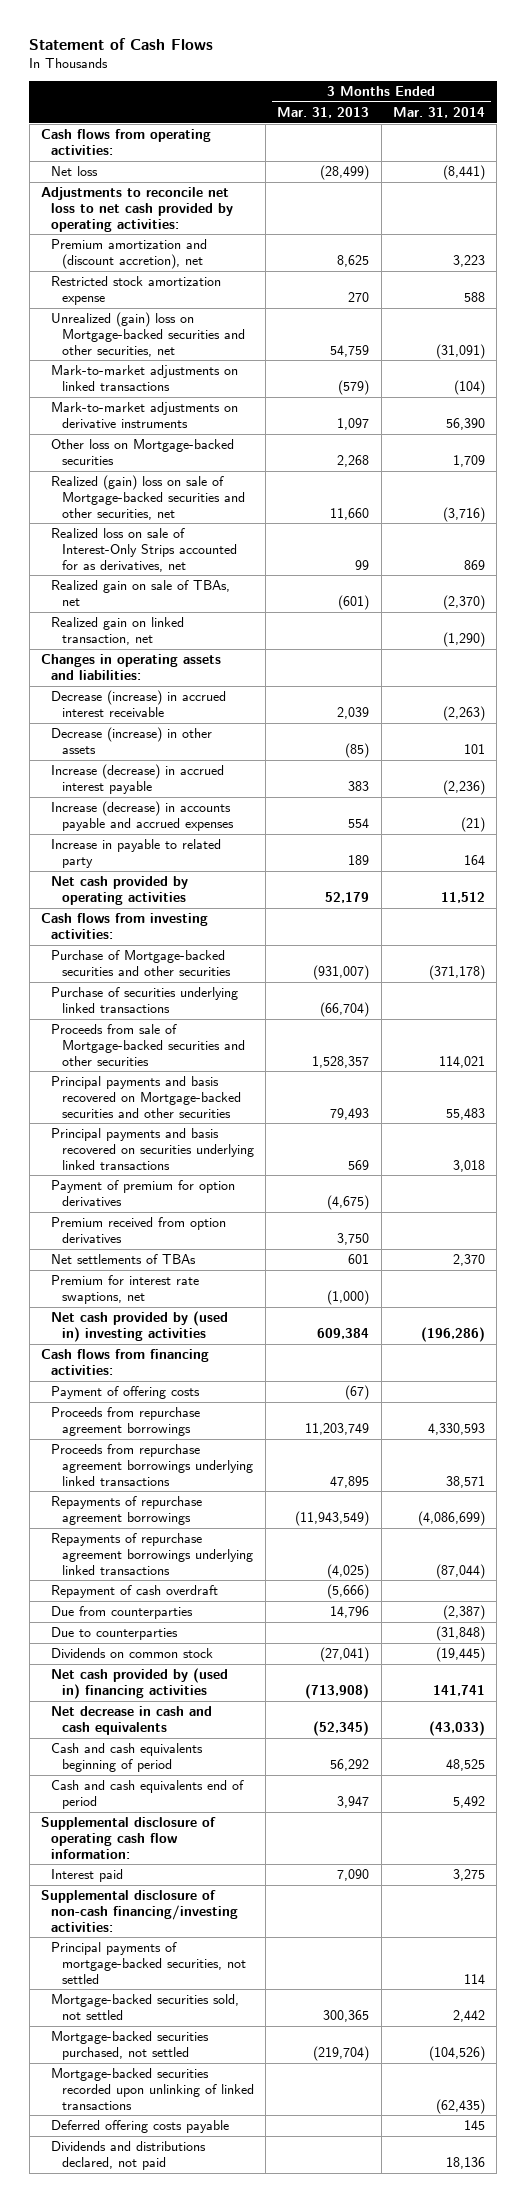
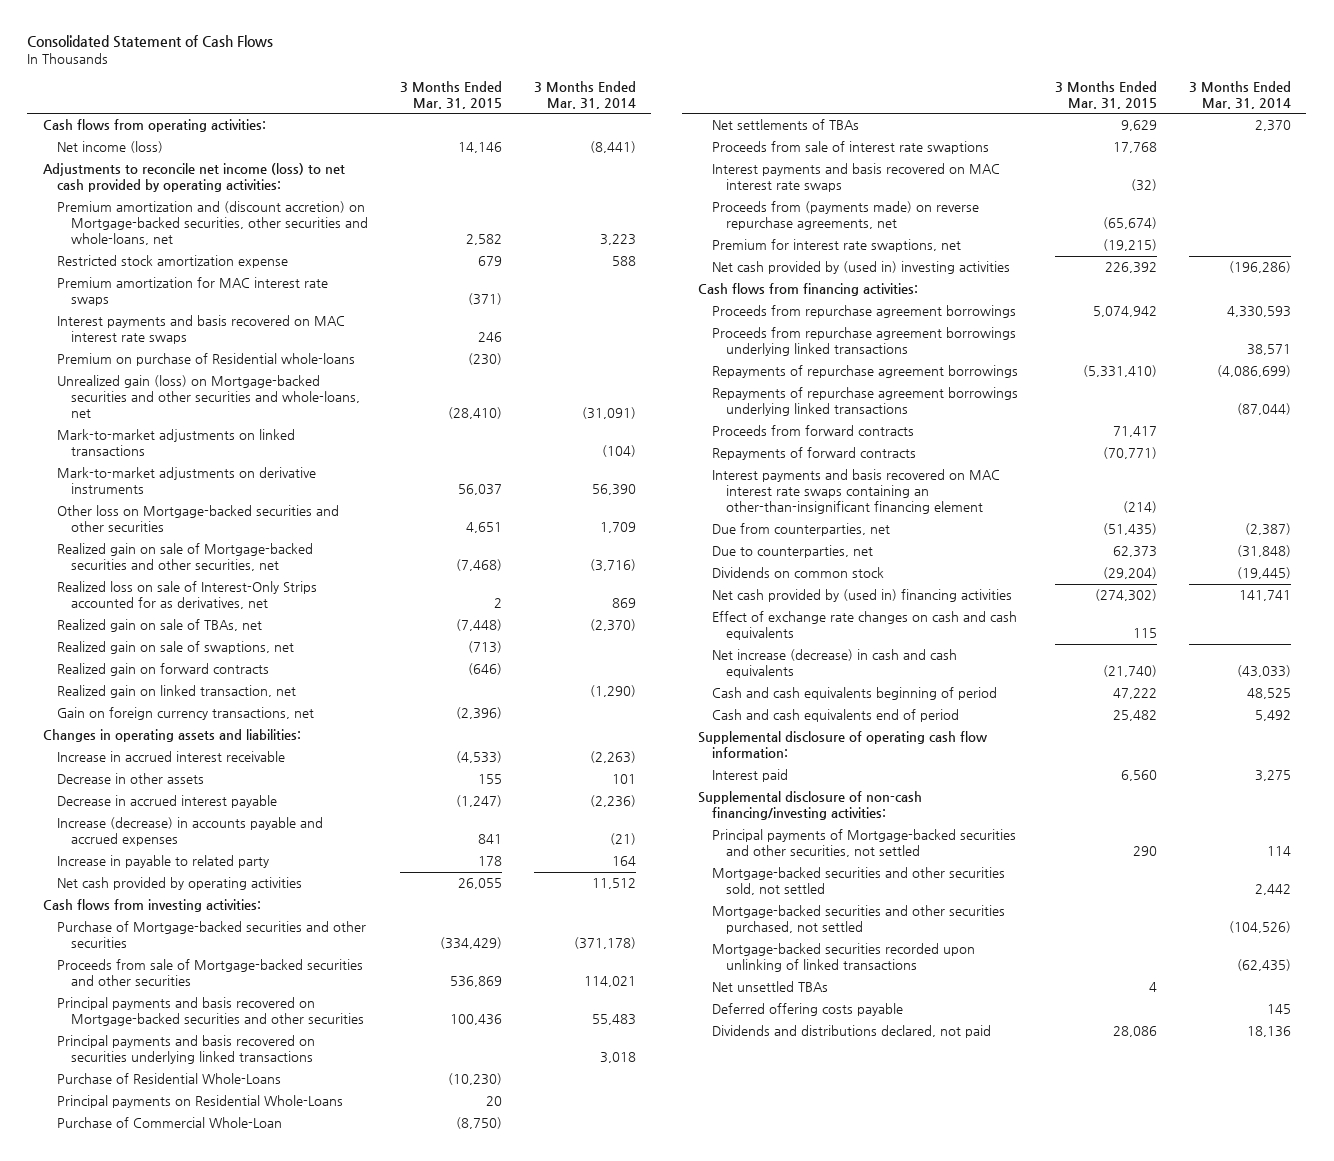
[29,37,214,50] Statement of Cash Flows -> [27,35,274,49] Consolidated Statement of Cash Flows
[277,106,370,118] Mar. 31, 2013 -> none
none -> [399,80,502,109] 3 Months Ended Mar. 31, 2015
[51,166,99,177] Net loss -> [57,141,164,154] Net income (loss)
[40,187,234,232] Adjustments to reconcile net loss to net cash provided by operating activities: -> [42,163,345,193] Adjustments to reconcile net income (loss) to net cash provided by operating activities:
[51,239,208,269] Premium amortization and (discount accretion), net -> [57,201,369,246] Premium amortization and (discount accretion) on Mortgage-backed securities, other securities and whole-loans, net
none -> [57,277,329,307] Premium amortization for MAC interest rate swaps
none -> [57,315,346,345] Interest payments and basis recovered on MAC interest rate swaps
none -> [57,353,356,367] Premium on purchase of Residential whole-loans
[51,312,246,357] Unrealized (gain) loss on Mortgage-backed securities and other securities, net -> [57,375,361,419] Unrealized gain (loss) on Mortgage-backed securities and other securities and whole-loans, net
[51,439,235,465] Other loss on Mortgage-backed securities -> [57,505,340,533] Other loss on Mortgage-backed securities and other securities
[51,475,246,520] Realized (gain) loss on sale of Mortgage-backed securities and other securities, net -> [57,543,314,572] Realized gain on sale of Mortgage-backed securities and other securities, net
none -> [57,641,295,655] Realized gain on sale of swaptions, net
none -> [57,663,270,677] Realized gain on forward contracts
none -> [57,707,315,721] Gain on foreign currency transactions, net
[51,690,227,717] Decrease (increase) in accrued interest receivable -> [57,751,286,763] Increase in accrued interest receivable
[51,727,213,754] Decrease (increase) in other assets -> [57,773,205,785] Decrease in other assets
[51,764,225,794] Increase (decrease) in accrued interest payable -> [57,795,278,809] Decrease in accrued interest payable
[51,987,239,1013] Purchase of securities underlying linked transactions -> none
[51,1180,236,1206] Payment of premium for option derivatives -> none
[51,1217,227,1243] Premium received from option derivatives -> none
none -> [57,1073,282,1085] Purchase of Residential Whole-Loans
none -> [57,1095,344,1109] Principal payments on Residential Whole-Loans
none -> [57,1117,283,1129] Purchase of Commercial Whole-Loan
none -> [712,141,990,155] Proceeds from sale of interest rate swaptions
none -> [712,163,1001,193] Interest payments and basis recovered on MAC interest rate swaps
none -> [712,201,980,231] Proceeds from (payments made) on reverse repurchase agreements, net
[51,1386,201,1400] Payment of offering costs -> none
[51,1585,219,1599] Repayment of cash overdraft -> none
none -> [712,425,915,437] Proceeds from forward contracts
none -> [712,447,917,461] Repayments of forward contracts
none -> [712,469,1001,515] Interest payments and basis recovered on MAC interest rate swaps containing an other-than-insignificant financing element
[51,1606,194,1620] Due from counterparties -> [712,523,891,537] Due from counterparties, net
[51,1627,179,1641] Due to counterparties -> [712,545,874,559] Due to counterparties, net
none -> [712,611,1018,641] Effect of exchange rate changes on cash and cash equivalents
[51,1706,213,1735] Net decrease in cash and cash equivalents -> [712,649,958,679] Net increase (decrease) in cash and cash equivalents
[51,1942,247,1984] Principal payments of mortgage-backed securities, not settled -> [712,829,1017,858] Principal payments of Mortgage-backed securities and other securities, not settled
[51,1994,240,2020] Mortgage-backed securities sold, not settled -> [712,867,1006,896] Mortgage-backed securities and other securities sold, not settled
[51,2031,210,2060] Mortgage-backed securities purchased, not settled -> [712,905,1006,935] Mortgage-backed securities and other securities purchased, not settled
none -> [712,981,829,993] Net unsettled TBAs

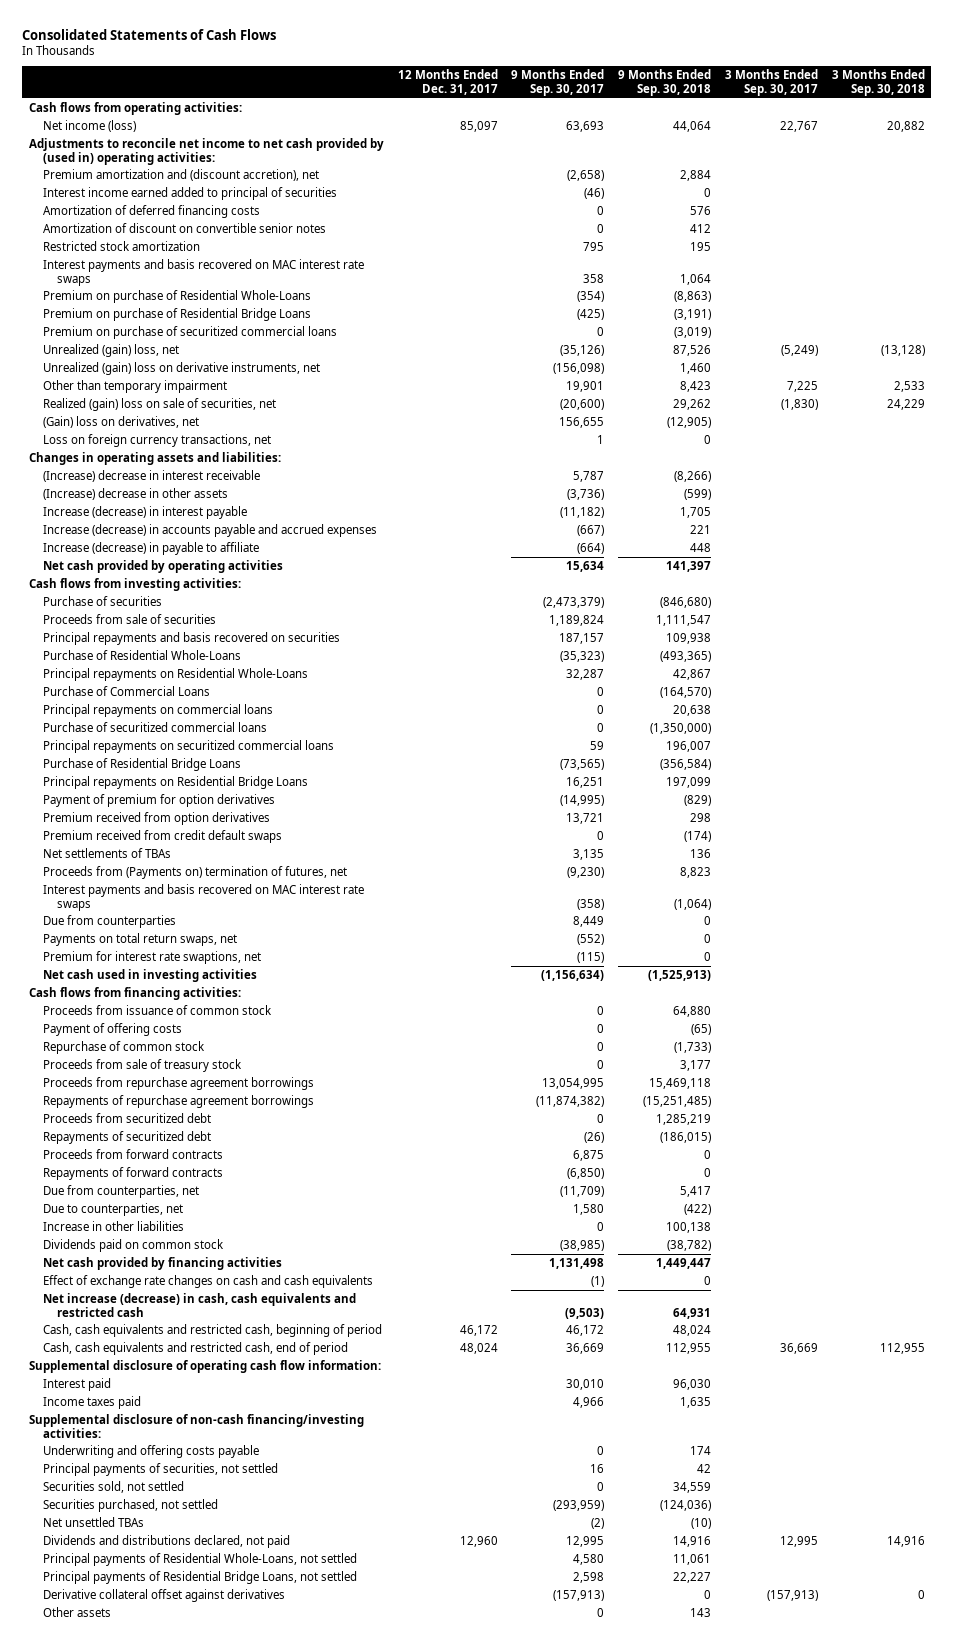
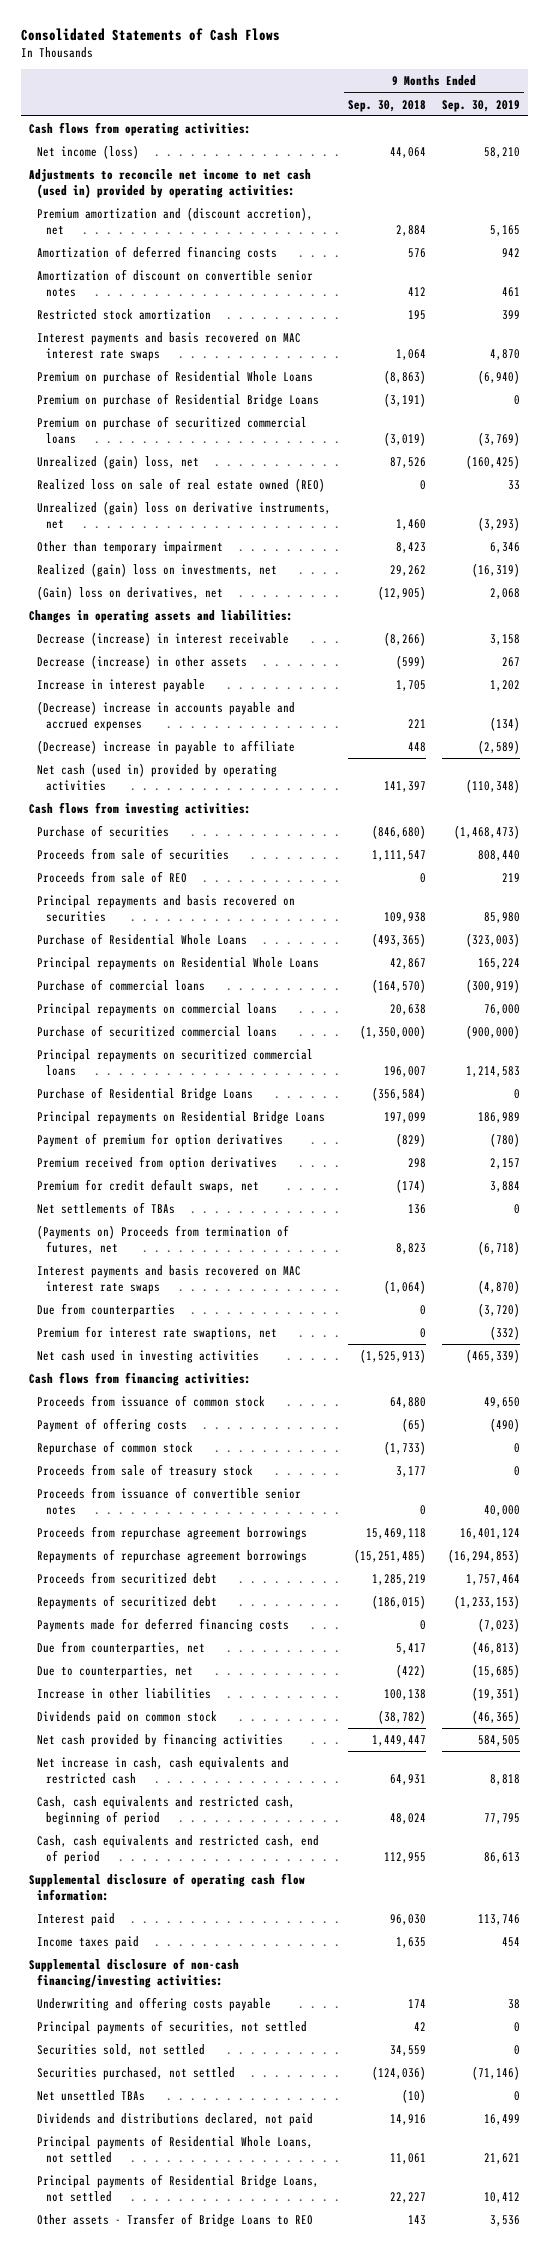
[397,69,498,96] 12 Months Ended Dec. 31, 2017 -> none
[511,69,605,97] 9 Months Ended Sep. 30, 2017 -> none
[724,69,818,97] 3 Months Ended Sep. 30, 2017 -> none
[831,69,925,97] 3 Months Ended Sep. 30, 2018 -> none
none -> [442,99,521,112] Sep. 30, 2019
[28,137,384,165] Adjustments to reconcile net income to net cash provided by (used in) operating activities: -> [28,168,311,198] Adjustments to reconcile net income to net cash (used in) provided by operating activities:
[43,186,338,200] Interest income earned added to principal of securities -> none
[43,289,312,303] Premium on purchase of Residential Whole-Loans -> [37,369,314,384] Premium on purchase of Residential Whole Loans
none -> [37,477,326,492] Realized loss on sale of real estate owned (REO)
[43,397,277,411] Realized (gain) loss on sale of securities, net -> [37,562,278,577] Realized (gain) loss on investments, net
[43,433,272,447] Loss on foreign currency transactions, net -> none
[43,469,261,482] (Increase) decrease in interest receivable -> [37,631,290,646] Decrease (increase) in interest receivable
[43,487,229,500] (Increase) decrease in other assets -> [37,654,248,669] Decrease (increase) in other assets
[43,505,248,519] Increase (decrease) in interest payable -> [37,678,206,692] Increase in interest payable
[43,523,378,537] Increase (decrease) in accounts payable and accrued expenses -> [37,700,296,731] (Decrease) increase in accounts payable and accrued expenses
[43,541,260,555] Increase (decrease) in payable to affiliate -> [37,739,296,754] (Decrease) increase in payable to affiliate
[43,559,284,573] Net cash provided by operating activities -> [37,762,278,791] Net cash (used in) provided by operating activities
none -> [37,870,188,883] Proceeds from sale of REO
[43,649,242,660] Purchase of Residential Whole-Loans -> [37,932,248,945] Purchase of Residential Whole Loans
[43,667,309,681] Principal repayments on Residential Whole-Loans -> [37,956,320,970] Principal repayments on Residential Whole Loans
[43,685,211,696] Purchase of Commercial Loans -> [37,978,206,991] Purchase of commercial loans
[43,829,283,843] Premium received from credit default swaps -> [37,1178,260,1193] Premium for credit default swaps, net
[43,865,348,879] Proceeds from (Payments on) termination of futures, net -> [37,1224,290,1254] (Payments on) Proceeds from termination of futures, net
[43,932,238,946] Payments on total return swaps, net -> none
none -> [37,1486,302,1515] Proceeds from issuance of convertible senior notes
[43,1148,224,1159] Proceeds from forward contracts -> none
[43,1166,224,1180] Repayments of forward contracts -> none
none -> [37,1617,290,1632] Payments made for deferred financing costs
[43,1274,374,1288] Effect of exchange rate changes on cash and cash equivalents -> none
[43,1292,357,1317] Net increase (decrease) in cash, cash equivalents and restricted cash -> [37,1756,290,1784] Net increase in cash, cash equivalents and restricted cash
[43,1552,358,1566] Principal payments of Residential Whole-Loans, not settled -> [37,2134,314,2163] Principal payments of Residential Whole Loans, not settled
[43,1588,286,1602] Derivative collateral offset against derivatives -> none
[43,1606,112,1617] Other assets -> [37,2212,314,2227] Other assets - Transfer of Bridge Loans to REO

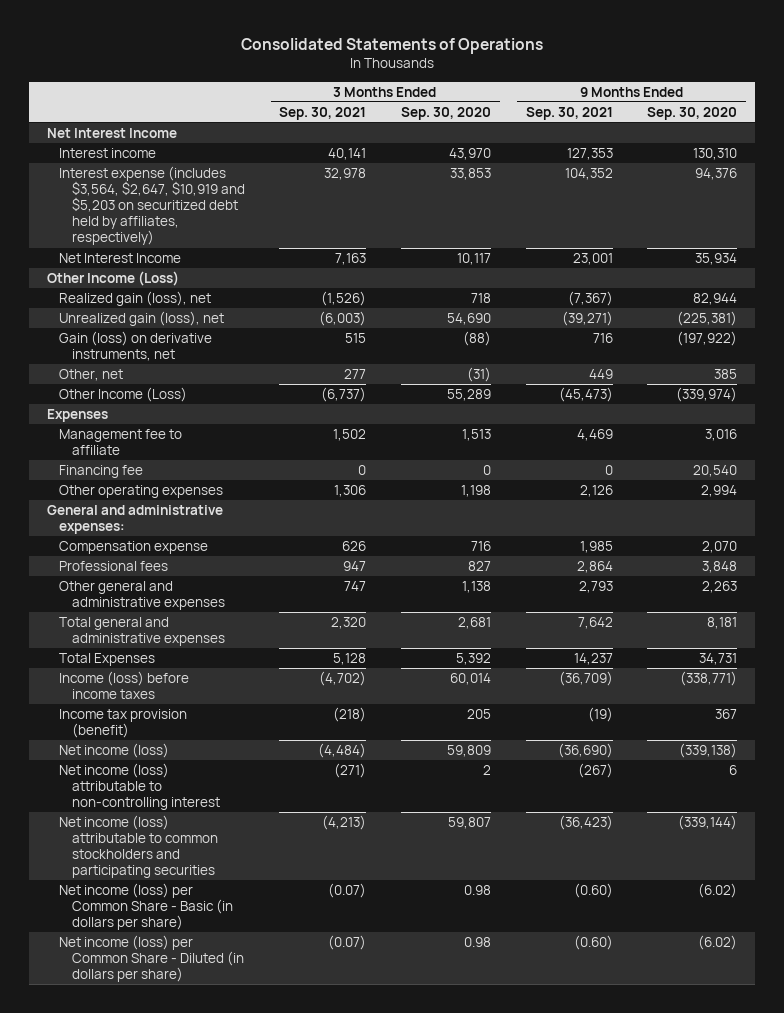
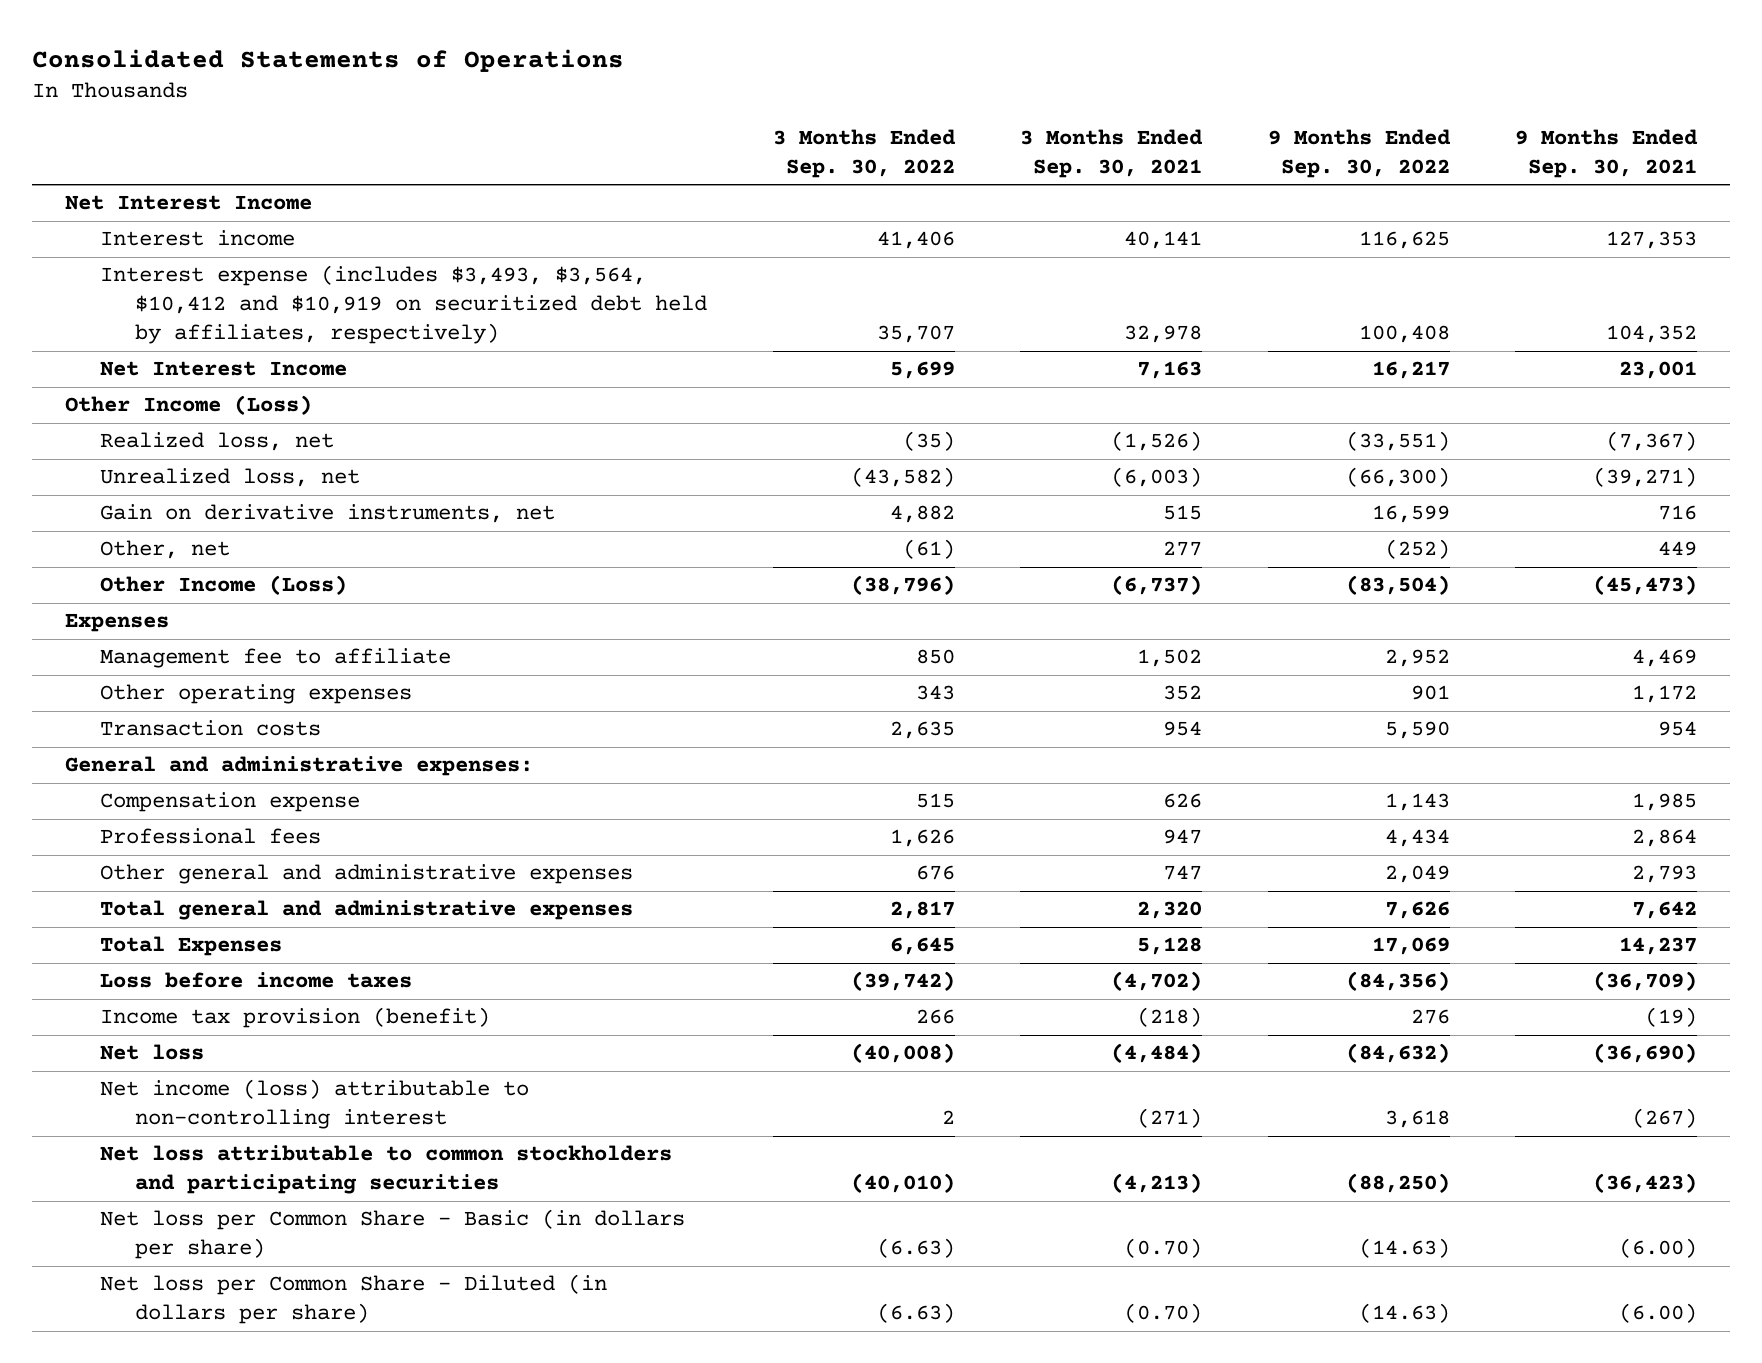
[401,106,492,120] Sep. 30, 2020 -> none
[647,106,738,120] Sep. 30, 2020 -> none
none -> [772,129,956,179] 3 Months Ended Sep. 30, 2022
none -> [1267,129,1451,179] 9 Months Ended Sep. 30, 2022
[59,165,245,246] Interest expense (includes $3,564, $2,647, $10,919 and $5,203 on securitized debt held by affiliates, respectively) -> [99,265,707,345] Interest expense (includes $3,493, $3,564, $10,412 and $10,919 on securitized debt held by affiliates, respectively)
[59,290,212,306] Realized gain (loss), net -> [99,432,334,452] Realized loss, net
[59,310,225,326] Unrealized gain (loss), net -> [99,468,360,488] Unrealized loss, net
[59,330,213,362] Gain (loss) on derivative instruments, net -> [99,504,555,524] Gain on derivative instruments, net
[59,464,144,478] Financing fee -> none
[334,484,367,497] 1,306 -> [1163,685,1203,701] 352
[579,484,613,497] 2,126 -> [1632,685,1698,704] 1,172
none -> [99,720,321,737] Transaction costs
[59,670,190,700] Income (loss) before income taxes -> [99,972,412,989] Loss before income taxes
[59,742,170,758] Net income (loss) -> [99,1044,204,1061] Net loss
[59,814,218,879] Net income (loss) attributable to common stockholders and participating securities -> [99,1145,672,1195] Net loss attributable to common stockholders and participating securities
[59,882,233,931] Net income (loss) per Common Share - Basic (in dollars per share) -> [99,1209,685,1260] Net loss per Common Share - Basic (in dollars per share)
[328,882,367,898] (0.07) -> [1124,1238,1203,1259] (0.70)
[573,882,613,898] (0.60) -> [1619,1238,1698,1259] (6.00)
[59,934,244,983] Net income (loss) per Common Share - Diluted (in dollars per share) -> [99,1274,607,1325] Net loss per Common Share - Diluted (in dollars per share)
[328,934,367,950] (0.07) -> [1124,1303,1203,1324] (0.70)
[573,934,613,950] (0.60) -> [1619,1303,1698,1324] (6.00)

